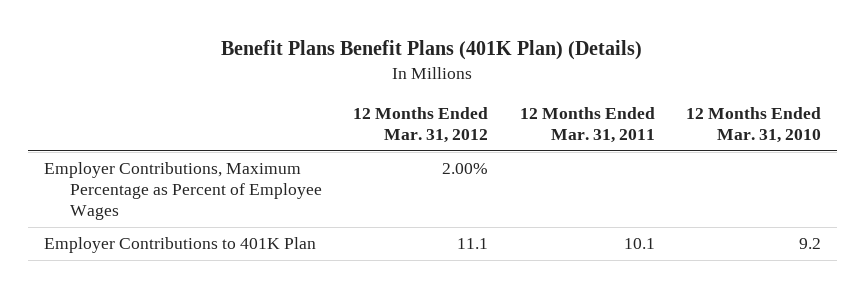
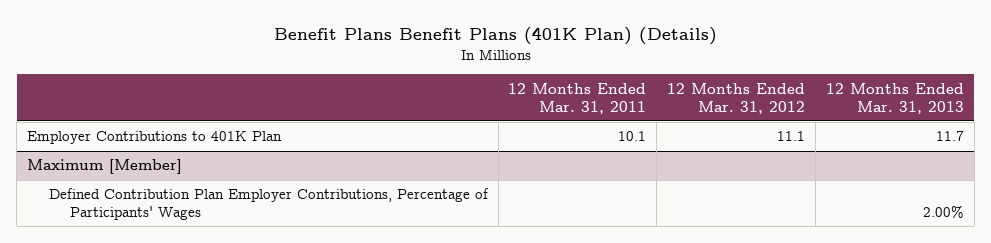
[686,107,822,143] 12 Months Ended Mar. 31, 2010 -> none
none -> [826,82,965,114] 12 Months Ended Mar. 31, 2013
[43,162,322,220] Employer Contributions, Maximum Percentage as Percent of Employee Wages -> none
none -> [27,159,183,175] Maximum [Member]
none -> [48,188,489,221] Defined Contribution Plan Employer Contributions, Percentage of Participants' Wages

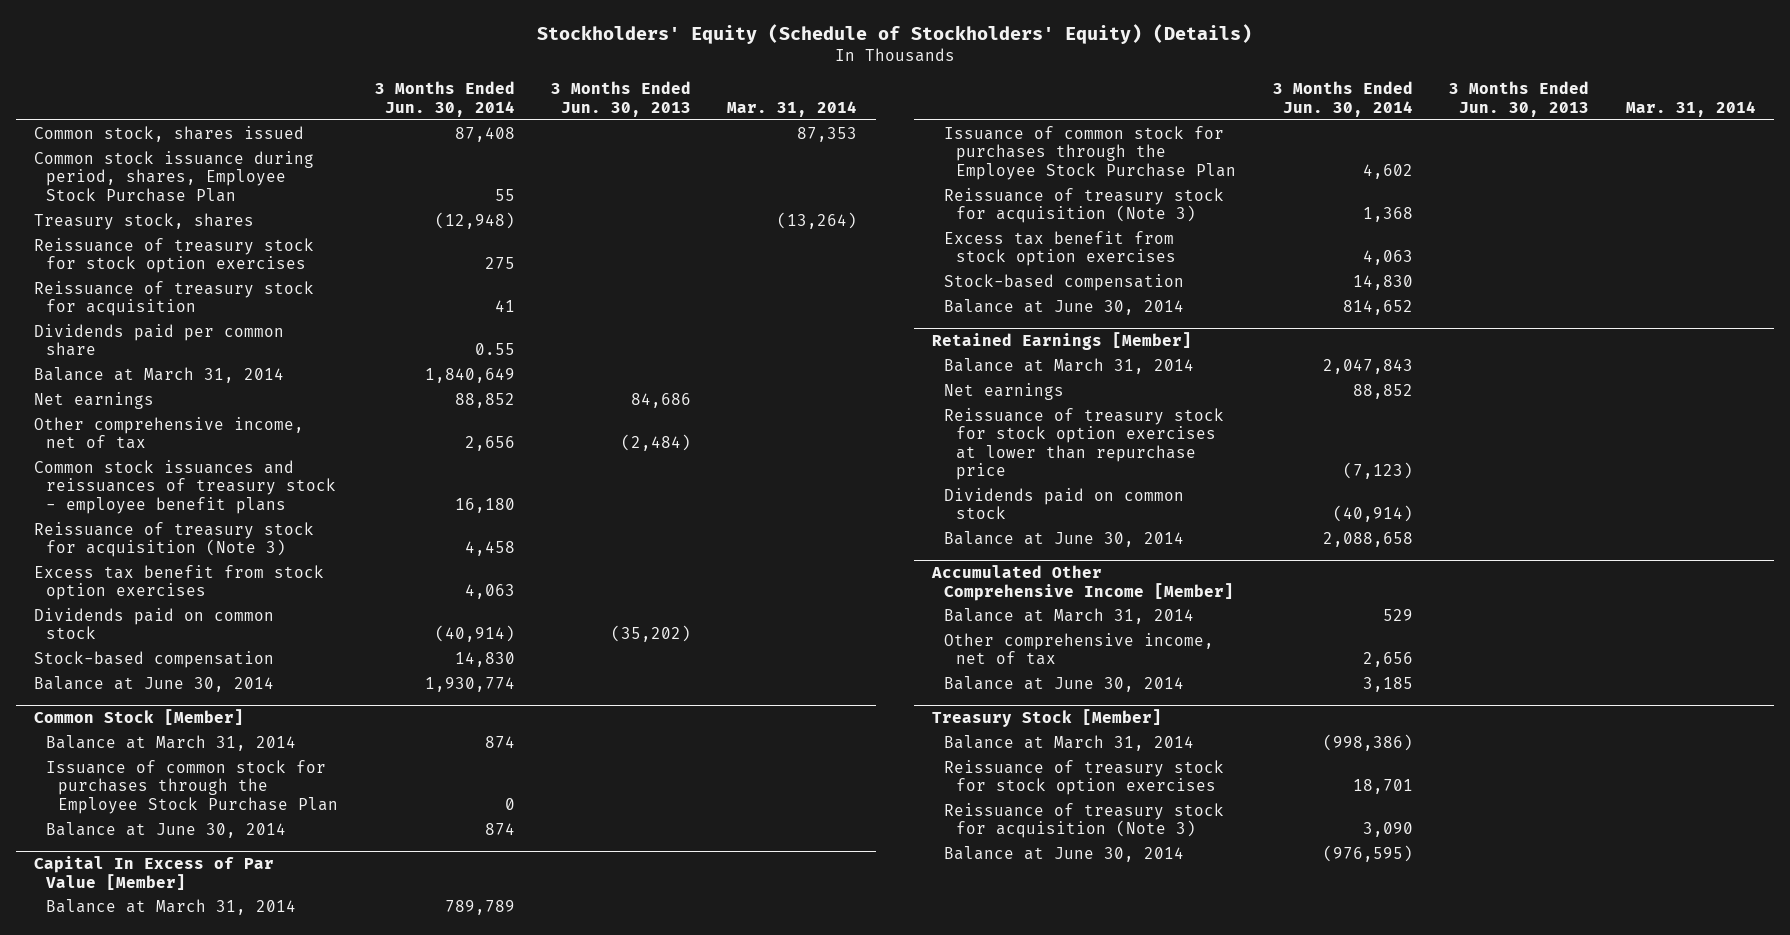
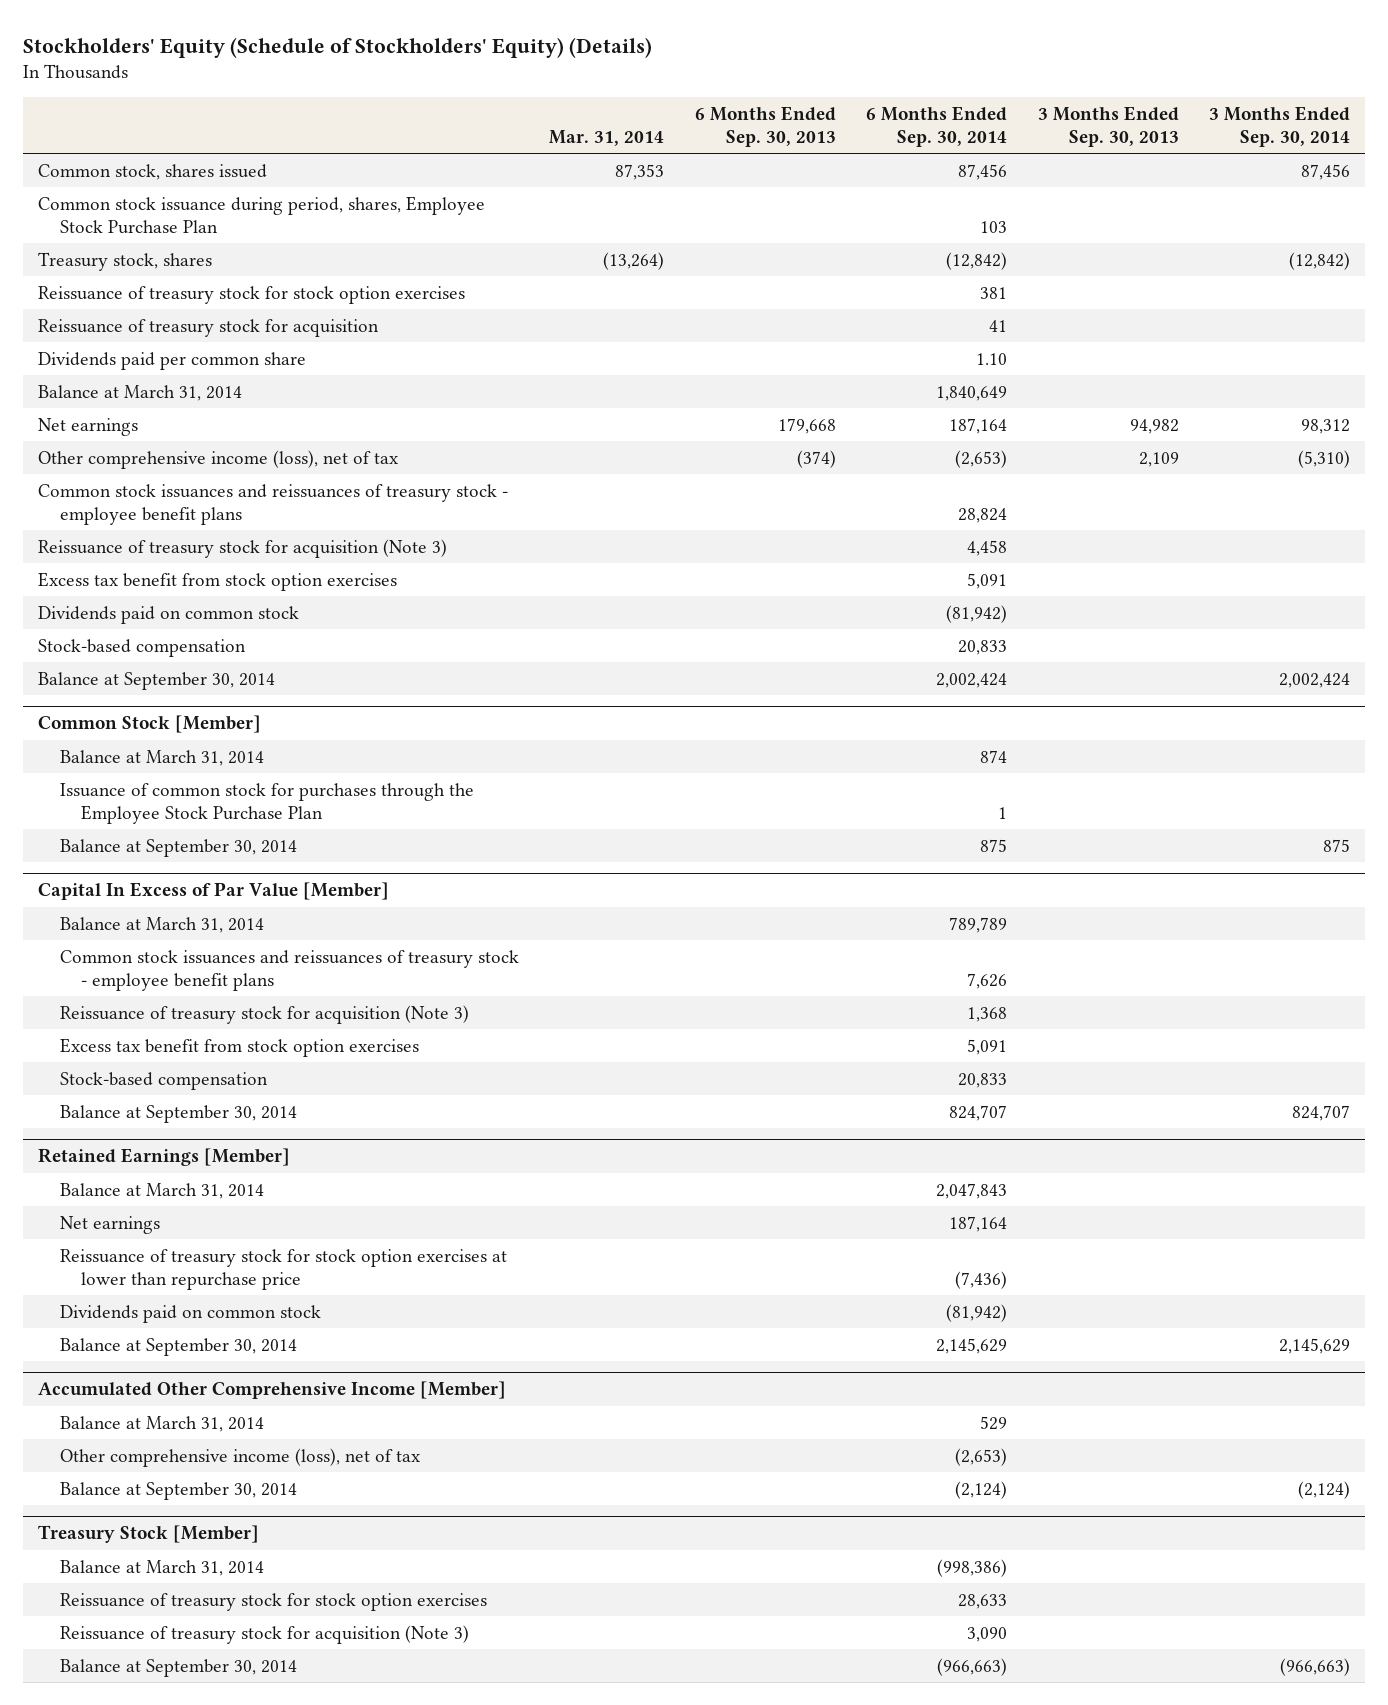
[374,81,515,117] 3 Months Ended Jun. 30, 2014 -> none
[550,81,691,117] 3 Months Ended Jun. 30, 2013 -> none
none -> [694,105,836,147] 6 Months Ended Sep. 30, 2013
none -> [866,105,1008,147] 6 Months Ended Sep. 30, 2014
none -> [1037,105,1179,147] 3 Months Ended Sep. 30, 2013
none -> [1209,105,1351,147] 3 Months Ended Sep. 30, 2014
[34,416,305,450] Other comprehensive income, net of tax -> [38,449,400,469] Other comprehensive income (loss), net of tax
[34,675,275,692] Balance at June 30, 2014 -> [38,671,276,690] Balance at September 30, 2014
[46,821,287,838] Balance at June 30, 2014 -> [59,838,297,857] Balance at September 30, 2014
[944,125,1237,180] Issuance of common stock for purchases through the Employee Stock Purchase Plan -> none
none -> [59,949,519,991] Common stock issuances and reissuances of treasury stock - employee benefit plans
[944,298,1185,315] Balance at June 30, 2014 -> [59,1104,297,1123] Balance at September 30, 2014
[944,530,1185,547] Balance at June 30, 2014 -> [59,1337,297,1356] Balance at September 30, 2014
[944,632,1215,666] Other comprehensive income, net of tax -> [59,1447,421,1467] Other comprehensive income (loss), net of tax
[944,675,1185,692] Balance at June 30, 2014 -> [59,1481,297,1500] Balance at September 30, 2014
[944,845,1185,862] Balance at June 30, 2014 -> [59,1658,297,1677] Balance at September 30, 2014

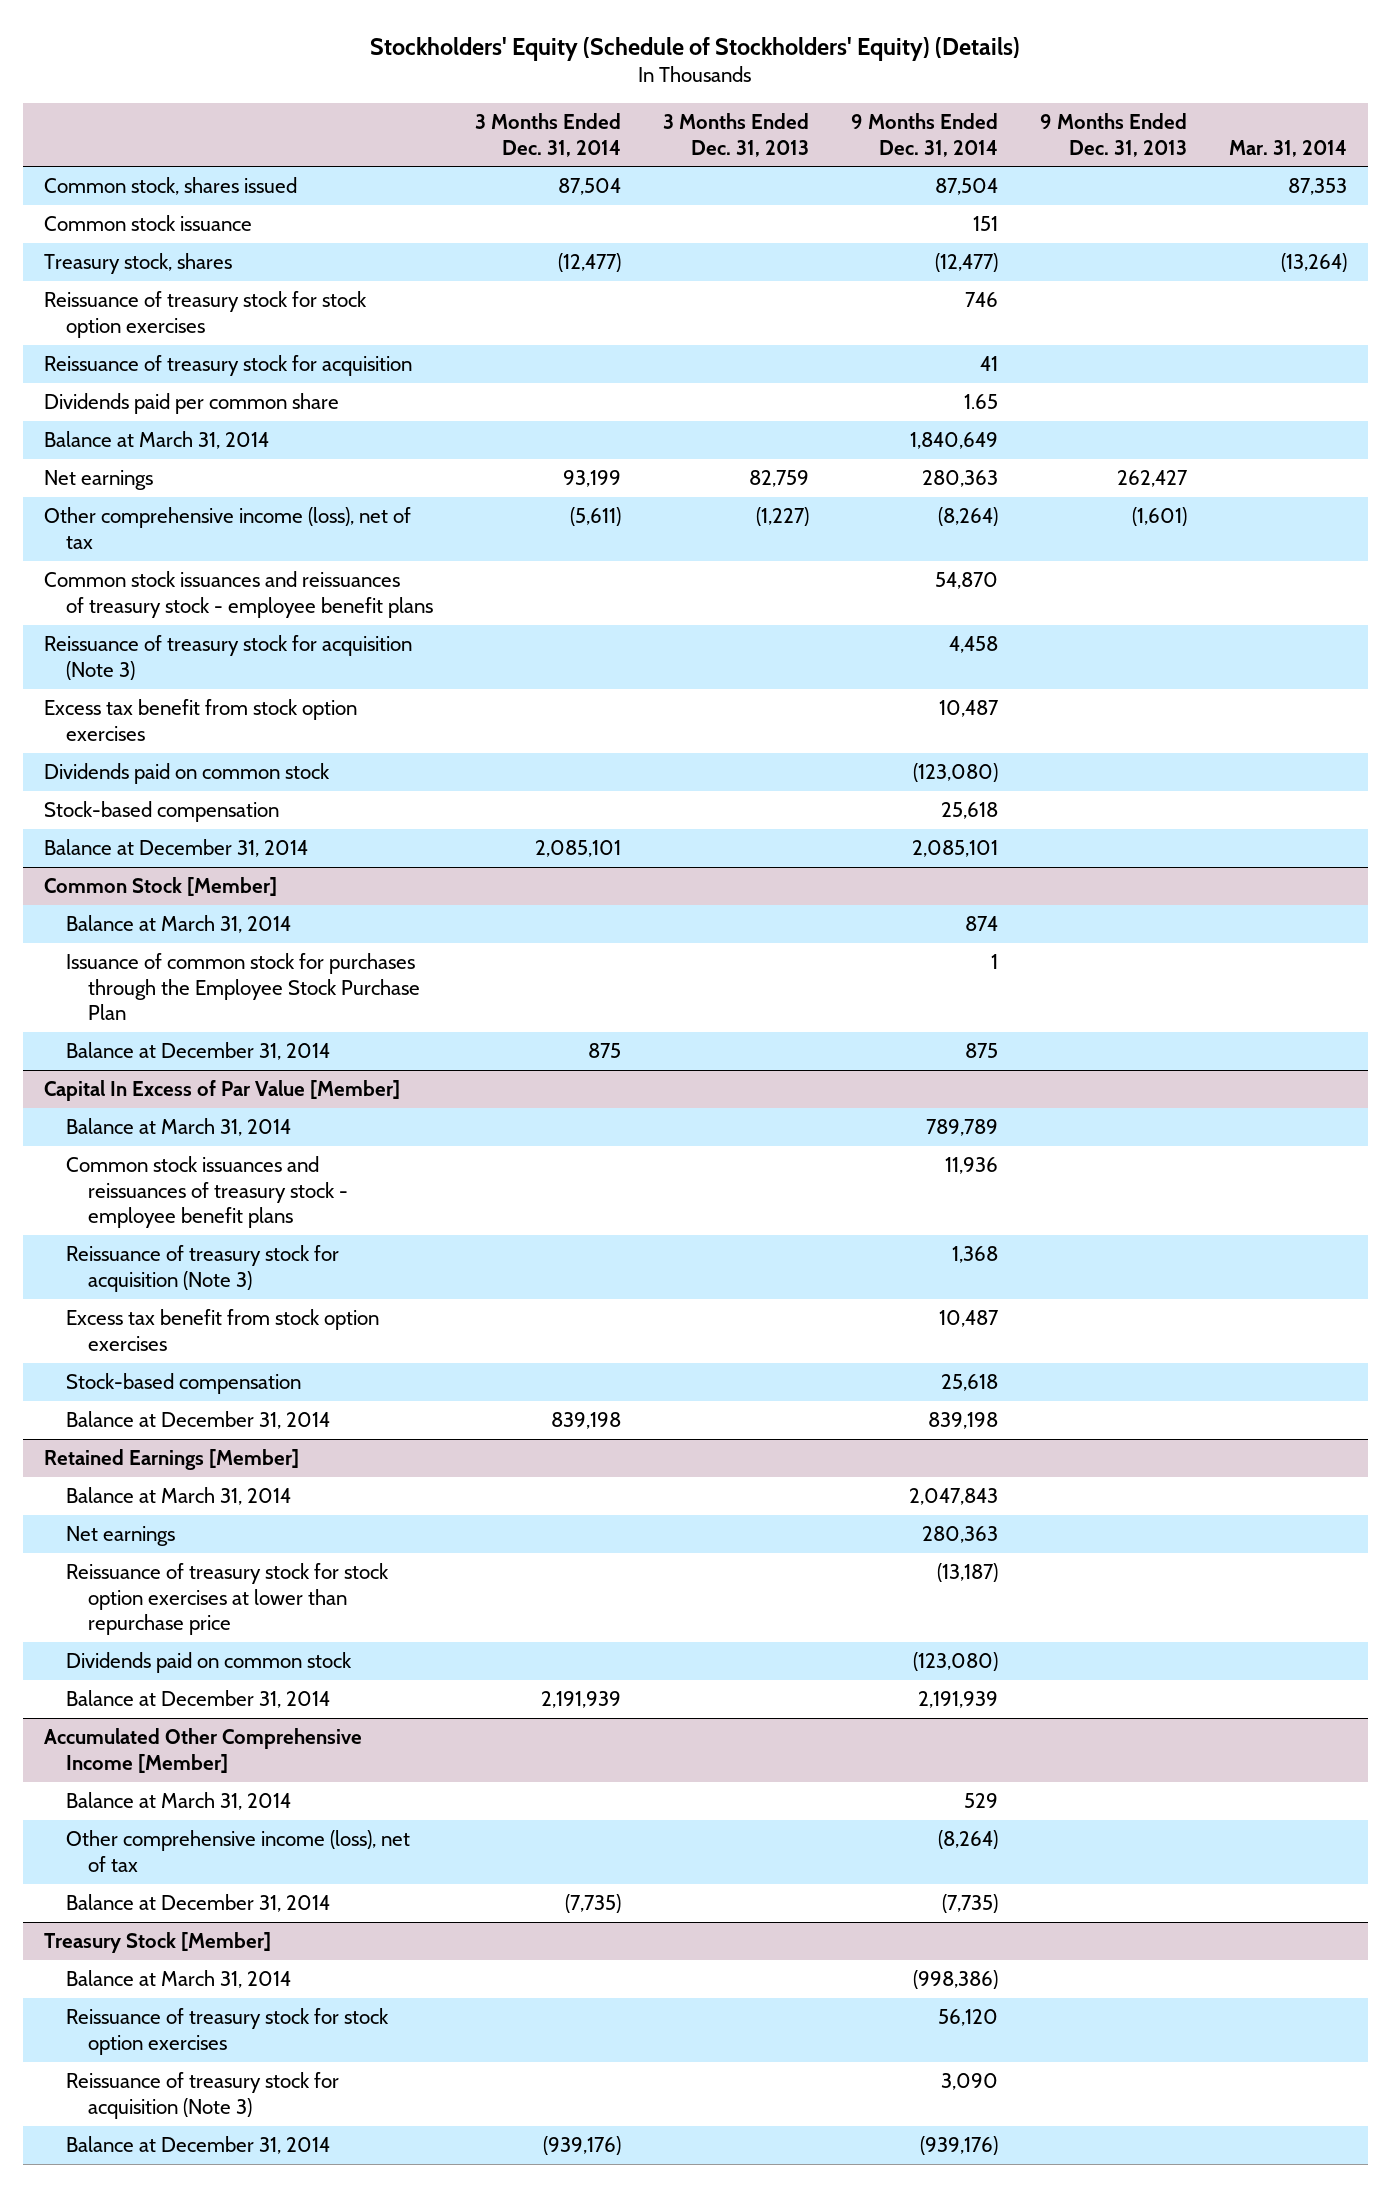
[694,105,836,147] 6 Months Ended Sep. 30, 2013 -> none
[866,105,1008,147] 6 Months Ended Sep. 30, 2014 -> none
[1037,105,1179,147] 3 Months Ended Sep. 30, 2013 -> none
[1209,105,1351,147] 3 Months Ended Sep. 30, 2014 -> none
none -> [474,113,621,157] 3 Months Ended Dec. 31, 2014
none -> [662,113,809,157] 3 Months Ended Dec. 31, 2013
none -> [850,113,998,157] 9 Months Ended Dec. 31, 2014
none -> [1039,113,1187,157] 9 Months Ended Dec. 31, 2013
[38,195,486,234] Common stock issuance during period, shares, Employee Stock Purchase Plan -> [43,215,252,232] Common stock issuance
[38,671,276,690] Balance at September 30, 2014 -> [43,839,308,858] Balance at December 31, 2014
[59,838,297,857] Balance at September 30, 2014 -> [65,1042,330,1061] Balance at December 31, 2014
[59,1104,297,1123] Balance at September 30, 2014 -> [65,1411,330,1430] Balance at December 31, 2014
[59,1337,297,1356] Balance at September 30, 2014 -> [65,1690,330,1709] Balance at December 31, 2014
[59,1481,297,1500] Balance at September 30, 2014 -> [65,1894,330,1913] Balance at December 31, 2014
[59,1658,297,1677] Balance at September 30, 2014 -> [65,2136,330,2155] Balance at December 31, 2014

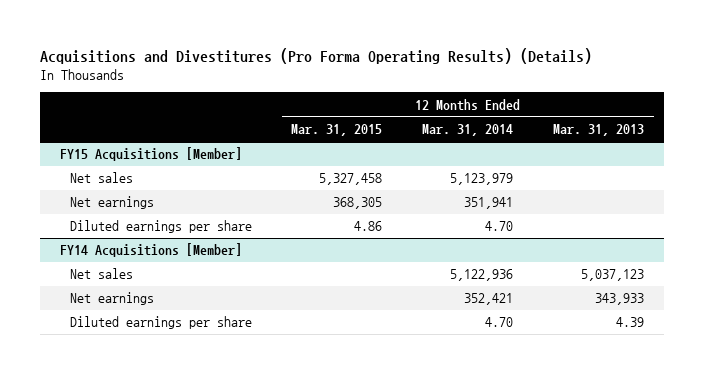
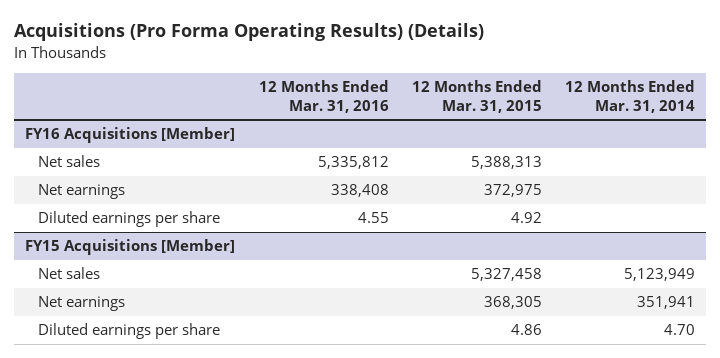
[40,48,593,65] Acquisitions and Divestitures (Pro Forma Operating Results) (Details) -> [13,23,484,42] Acquisitions (Pro Forma Operating Results) (Details)
[552,124,644,137] Mar. 31, 2013 -> none
none -> [258,80,389,113] 12 Months Ended Mar. 31, 2016
none -> [25,127,236,144] FY16 Acquisitions [Member]
none -> [38,155,101,168] Net sales
none -> [38,184,126,200] Net earnings
none -> [38,211,221,228] Diluted earnings per share
[450,173,514,186] 5,123,979 -> [623,268,695,282] 5,123,949
[60,243,243,258] FY14 Acquisitions [Member] -> none
[69,268,133,280] Net sales -> none
[69,292,154,306] Net earnings -> none
[69,316,252,330] Diluted earnings per share -> none

